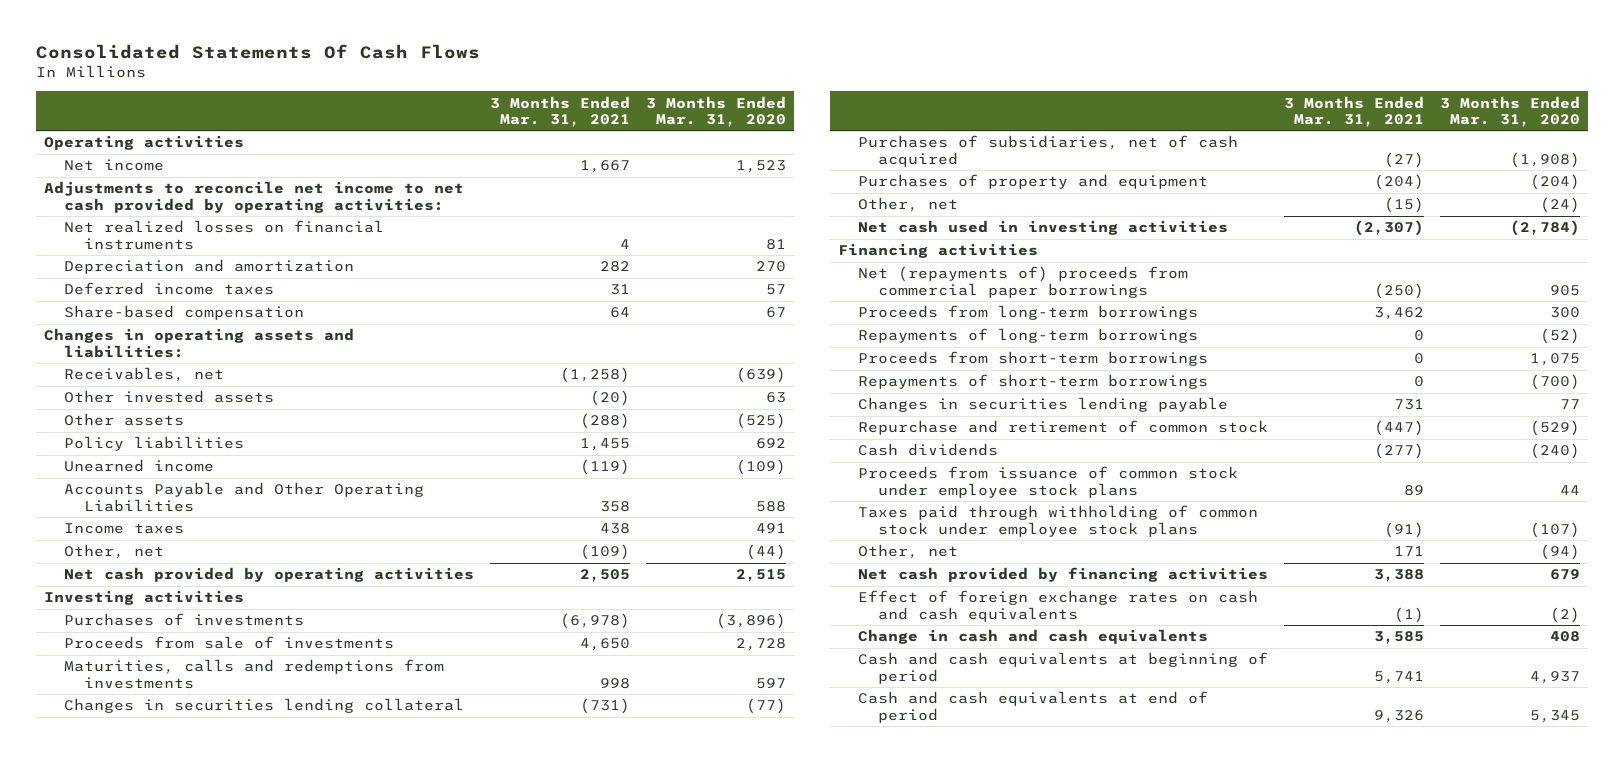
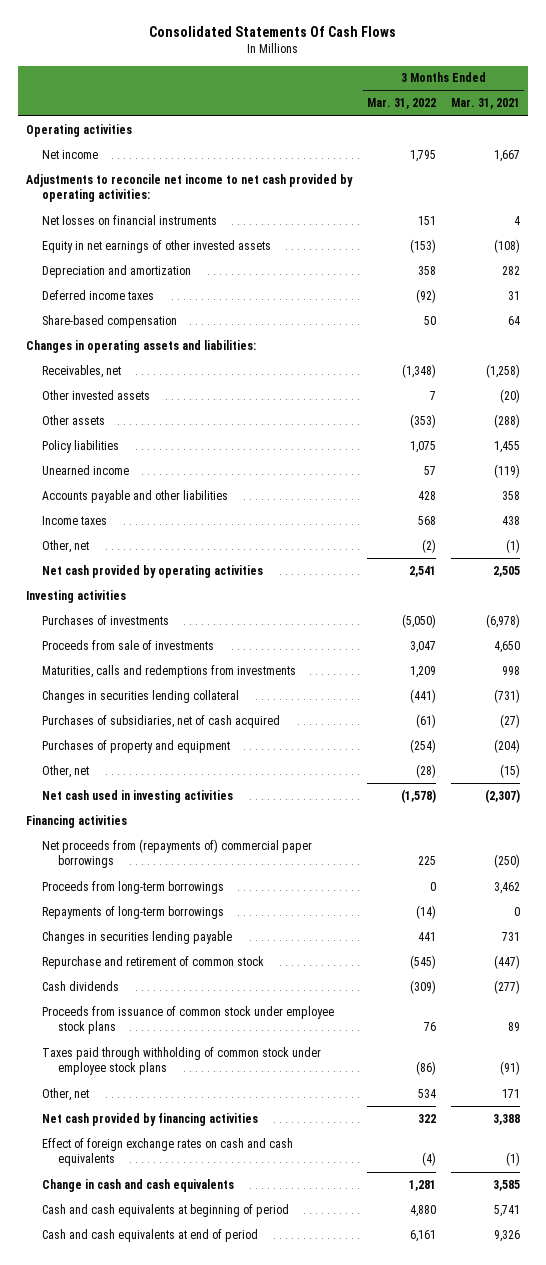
[646,95,787,128] 3 Months Ended Mar. 31, 2020 -> none
none -> [367,98,437,110] Mar. 31, 2022
[64,220,385,250] Net realized losses on financial instruments -> [42,214,218,225] Net losses on financial instruments
none -> [42,239,272,253] Equity in net earnings of other invested assets
[64,482,425,512] Accounts Payable and Other Operating Liabilities -> [42,489,229,503] Accounts payable and other liabilities
[580,544,631,561] (109) -> [506,538,521,553] (1)
[857,266,1188,298] Net (repayments of) proceeds from commercial paper borrowings -> [42,838,313,869] Net proceeds from (repayments of) commercial paper borrowings
[857,351,1208,367] Proceeds from short-term borrowings -> none
[857,374,1208,390] Repayments of short-term borrowings -> none

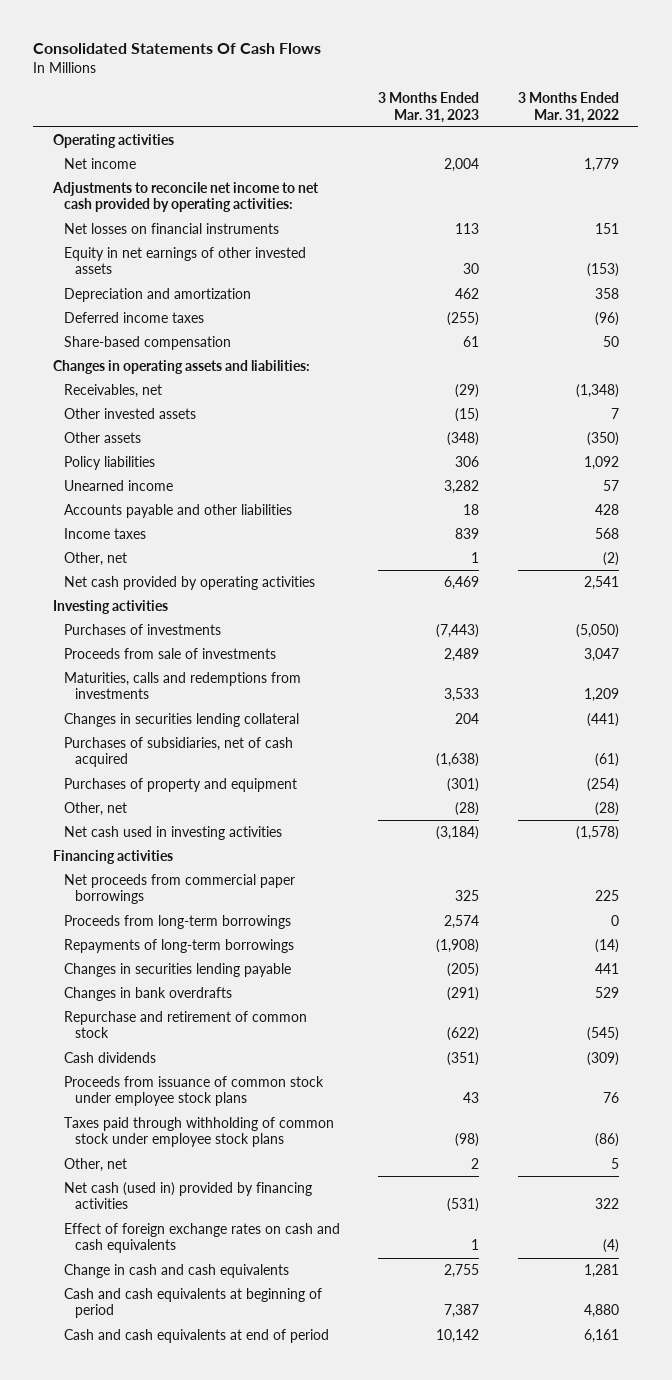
[451,98,521,110] Mar. 31, 2021 -> none
none -> [378,92,480,123] 3 Months Ended Mar. 31, 2023
[410,149,437,162] 1,795 -> [584,157,620,172] 1,779
[416,288,437,303] (92) -> [595,311,620,326] (96)
[410,413,437,428] (353) -> [587,431,620,446] (350)
[410,440,437,453] 1,075 -> [584,455,620,470] 1,092
[42,838,313,869] Net proceeds from (repayments of) commercial paper borrowings -> [63,873,295,905] Net proceeds from commercial paper borrowings
none -> [63,986,232,1001] Changes in bank overdrafts
[418,1088,437,1098] 534 -> [611,1157,620,1169] 5
[42,1112,259,1126] Net cash provided by financing activities -> [63,1181,312,1210] Net cash (used in) provided by financing activities

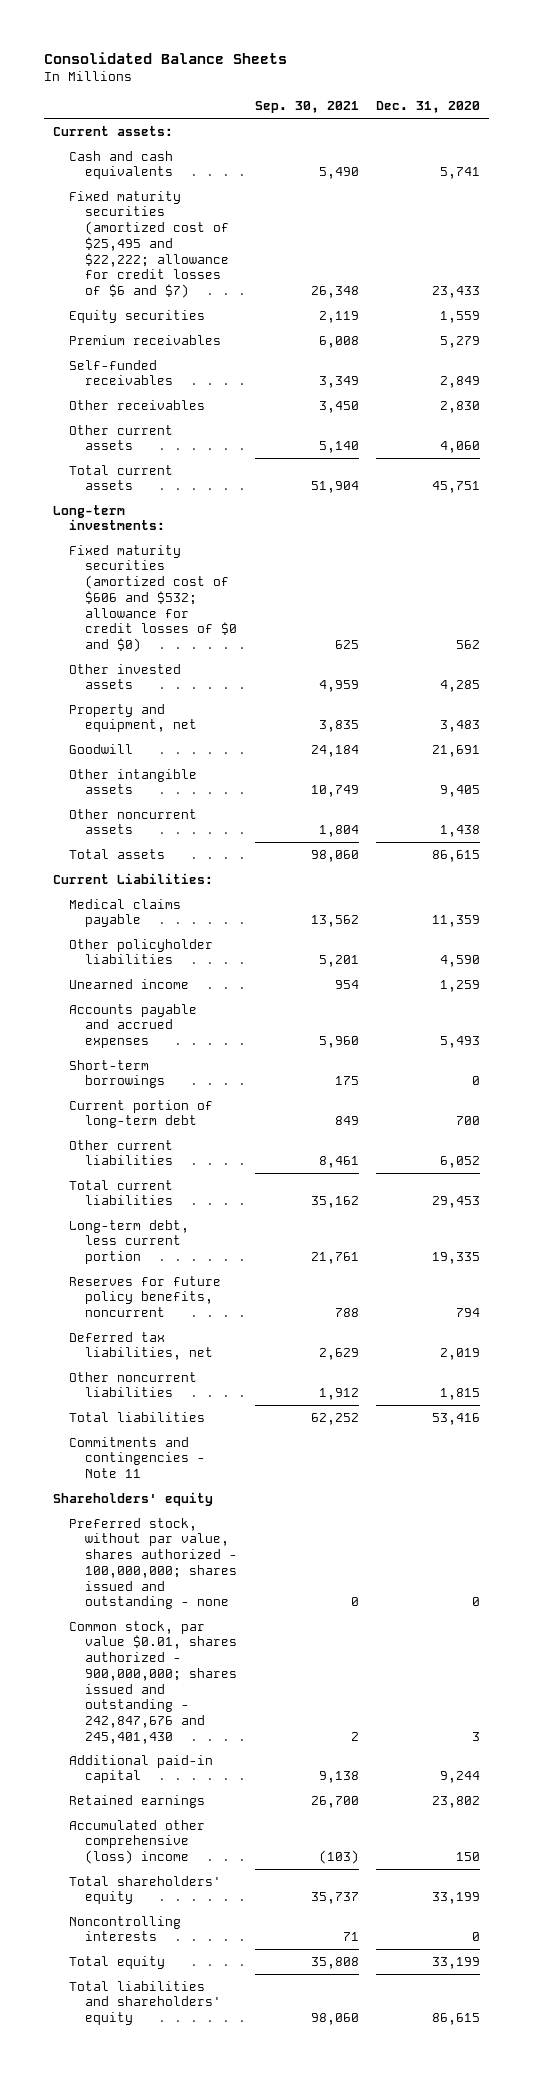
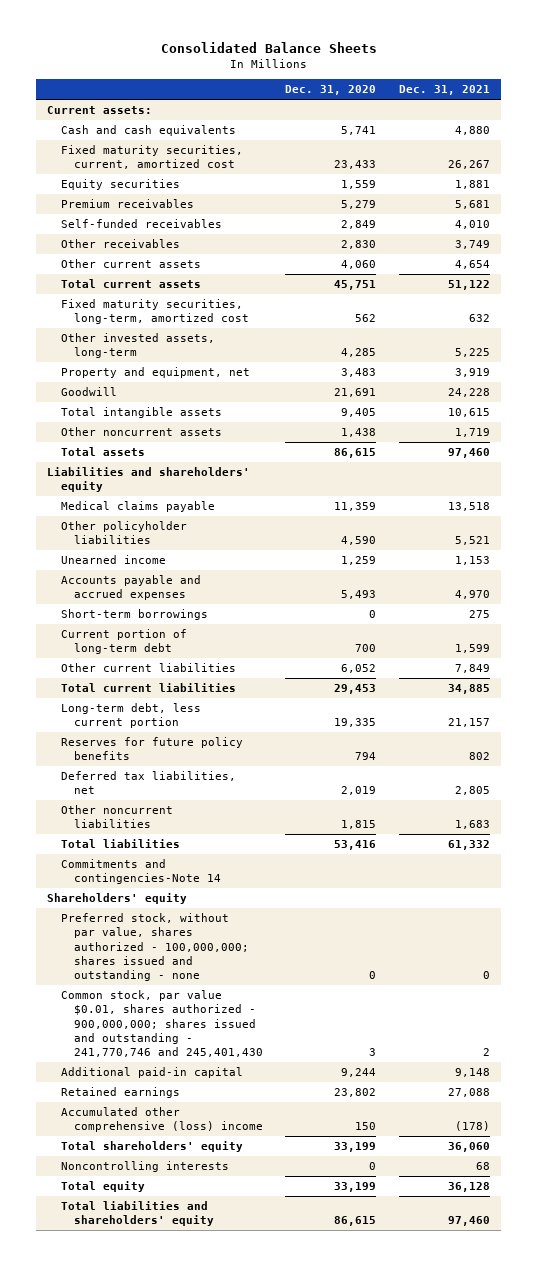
[254,101,359,114] Sep. 30, 2021 -> none
none -> [398,85,490,96] Dec. 31, 2021
[69,190,230,298] Fixed maturity securities (amortized cost of $25,495 and $22,222; allowance for credit losses of $6 and $7) -> [60,145,243,170] Fixed maturity securities, current, amortized cost
[52,504,166,531] Long-term investments: -> none
[69,544,238,652] Fixed maturity securities (amortized cost of $606 and $532; allowance for credit losses of $0 and $0) -> [60,299,250,325] Fixed maturity securities, long-term, amortized cost
[69,663,182,690] Other invested assets -> [60,333,215,359] Other invested assets, long-term
[69,768,198,795] Other intangible assets -> [60,407,222,419] Total intangible assets
[52,872,213,884] Current Liabilities: -> none
none -> [47,467,251,493] Liabilities and shareholders' equity
[69,1275,222,1318] Reserves for future policy benefits, noncurrent -> [60,737,243,761] Reserves for future policy benefits
[69,1436,206,1479] Commitments and contingencies - Note 11 -> [60,859,222,885] Commitments and contingencies-Note 14
[69,1620,238,1744] Common stock, par value $0.01, shares authorized - 900,000,000; shares issued and outstanding - 242,847,676 and 245,401,430 -> [60,990,264,1058] Common stock, par value $0.01, shares authorized - 900,000,000; shares issued and outstanding - 241,770,746 and 245,401,430

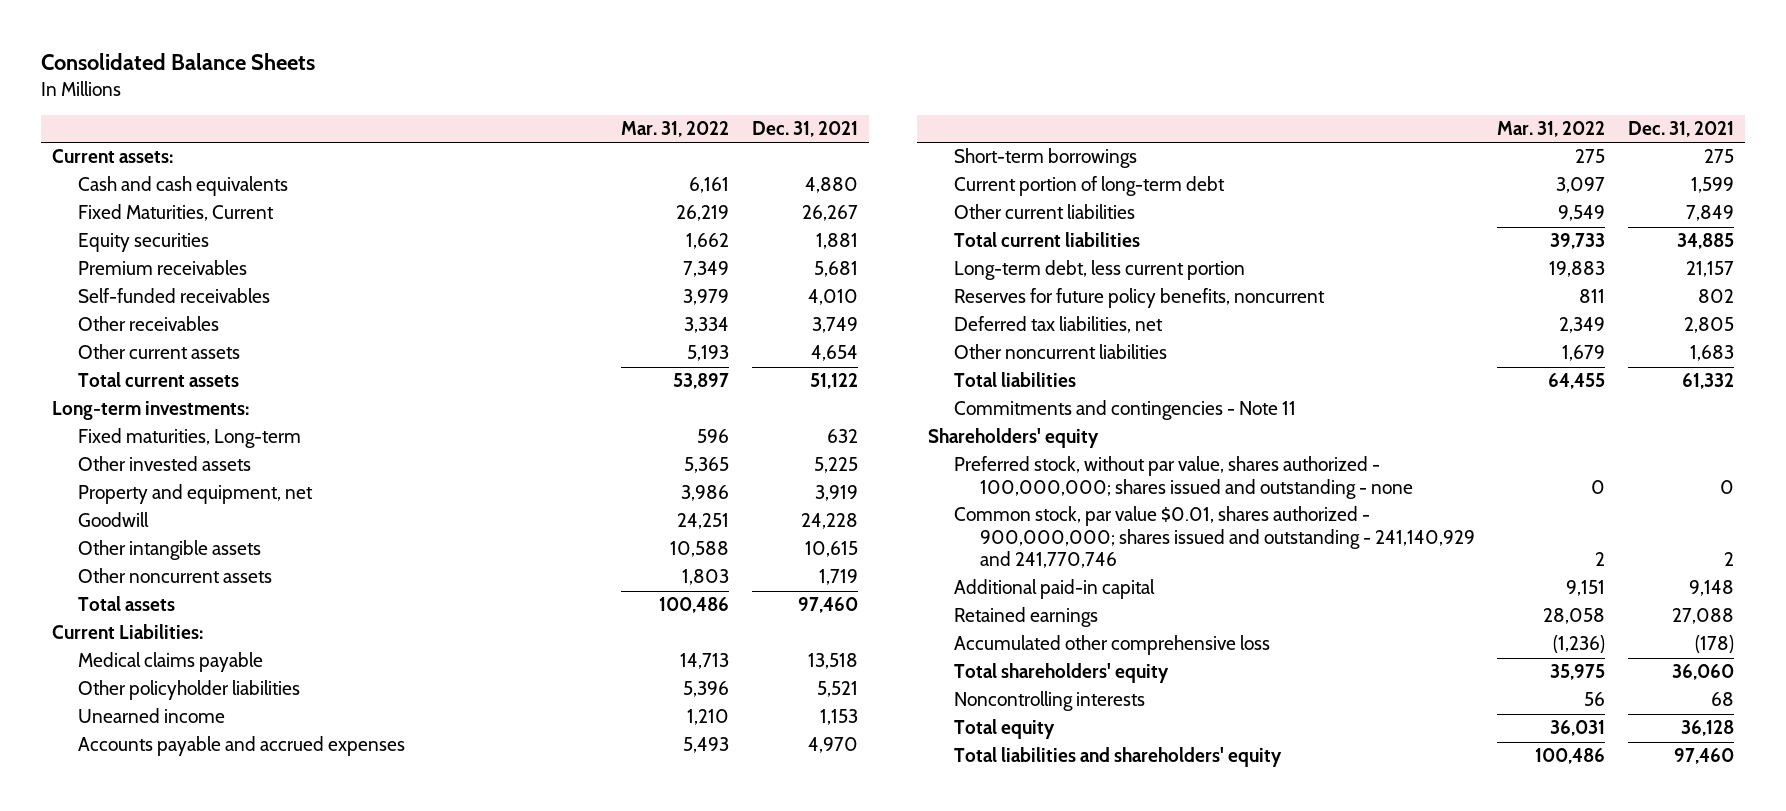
[285,85,377,96] Dec. 31, 2020 -> none
none -> [621,121,730,138] Mar. 31, 2022
[60,145,243,170] Fixed maturity securities, current, amortized cost -> [77,204,274,222] Fixed Maturities, Current
none -> [51,401,249,421] Long-term investments:
[60,299,250,325] Fixed maturity securities, long-term, amortized cost -> [77,428,301,449] Fixed maturities, Long-term
[60,333,215,359] Other invested assets, long-term -> [77,456,251,472] Other invested assets
[60,407,222,419] Total intangible assets -> [77,540,261,561] Other intangible assets
[47,467,251,493] Liabilities and shareholders' equity -> none
none -> [51,624,203,640] Current Liabilities:
[60,737,243,761] Reserves for future policy benefits -> [953,288,1325,309] Reserves for future policy benefits, noncurrent
[60,859,222,885] Commitments and contingencies-Note 14 -> [953,400,1296,421] Commitments and contingencies - Note 11
[60,990,264,1058] Common stock, par value $0.01, shares authorized - 900,000,000; shares issued and outstanding - 241,770,746 and 245,401,430 -> [953,506,1475,569] Common stock, par value $0.01, shares authorized - 900,000,000; shares issued and outstanding - 241,140,929 and 241,770,746
[60,1107,264,1133] Accumulated other comprehensive (loss) income -> [953,635,1270,656] Accumulated other comprehensive loss

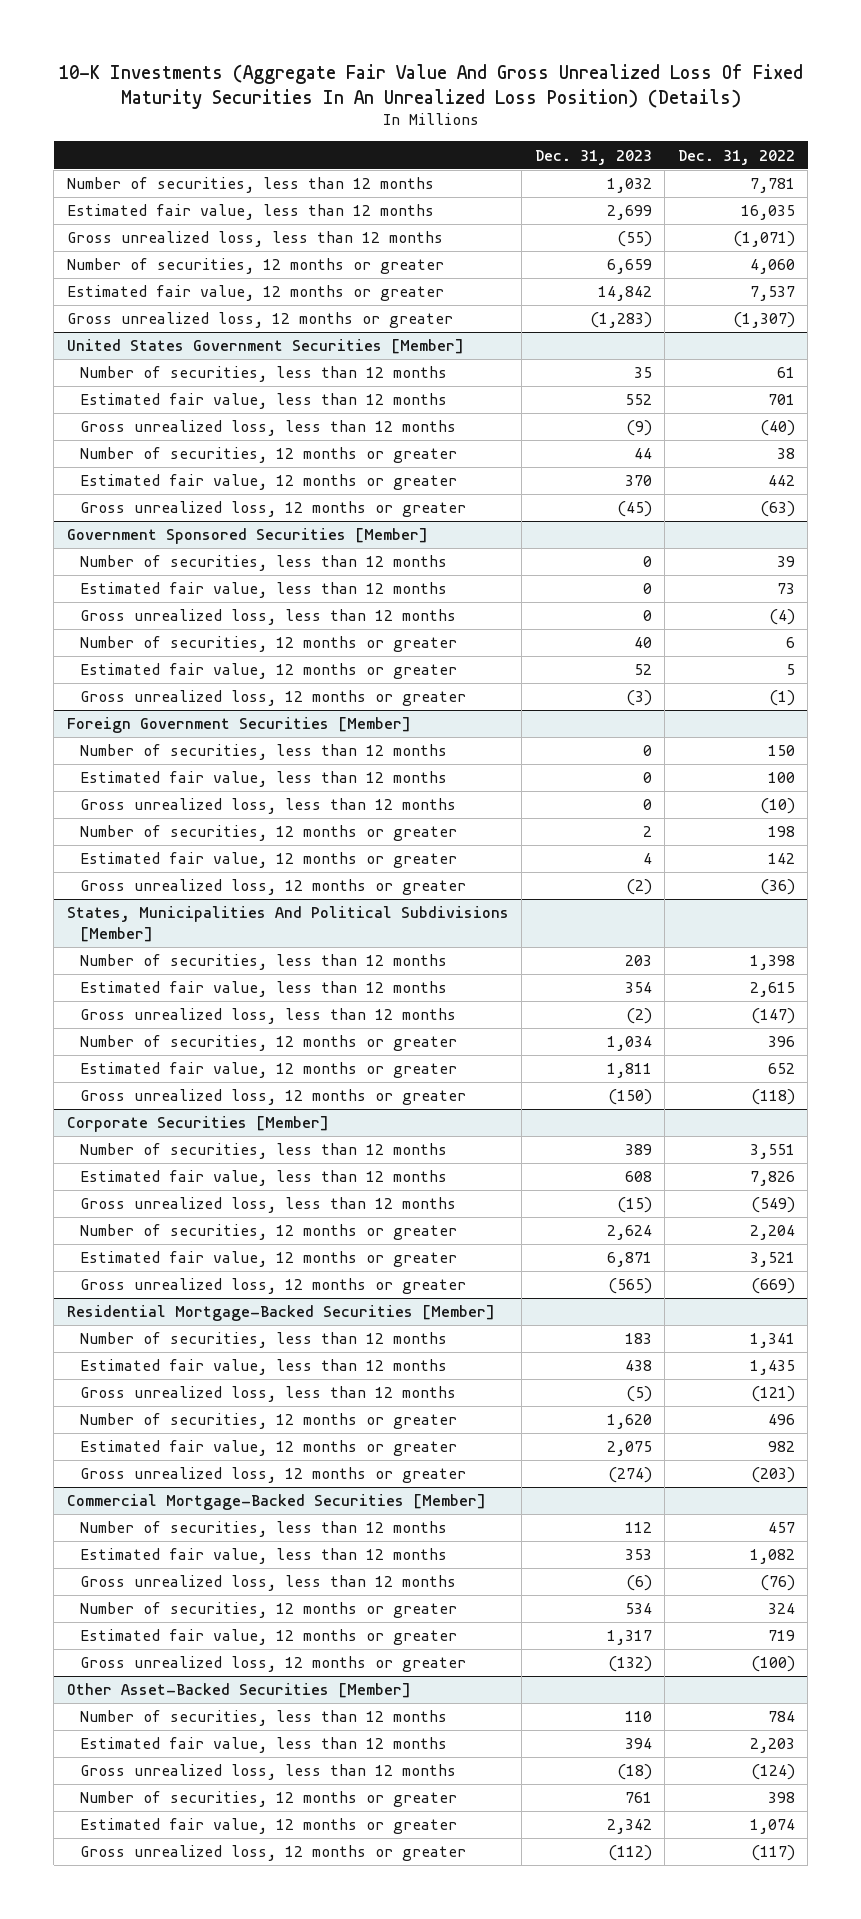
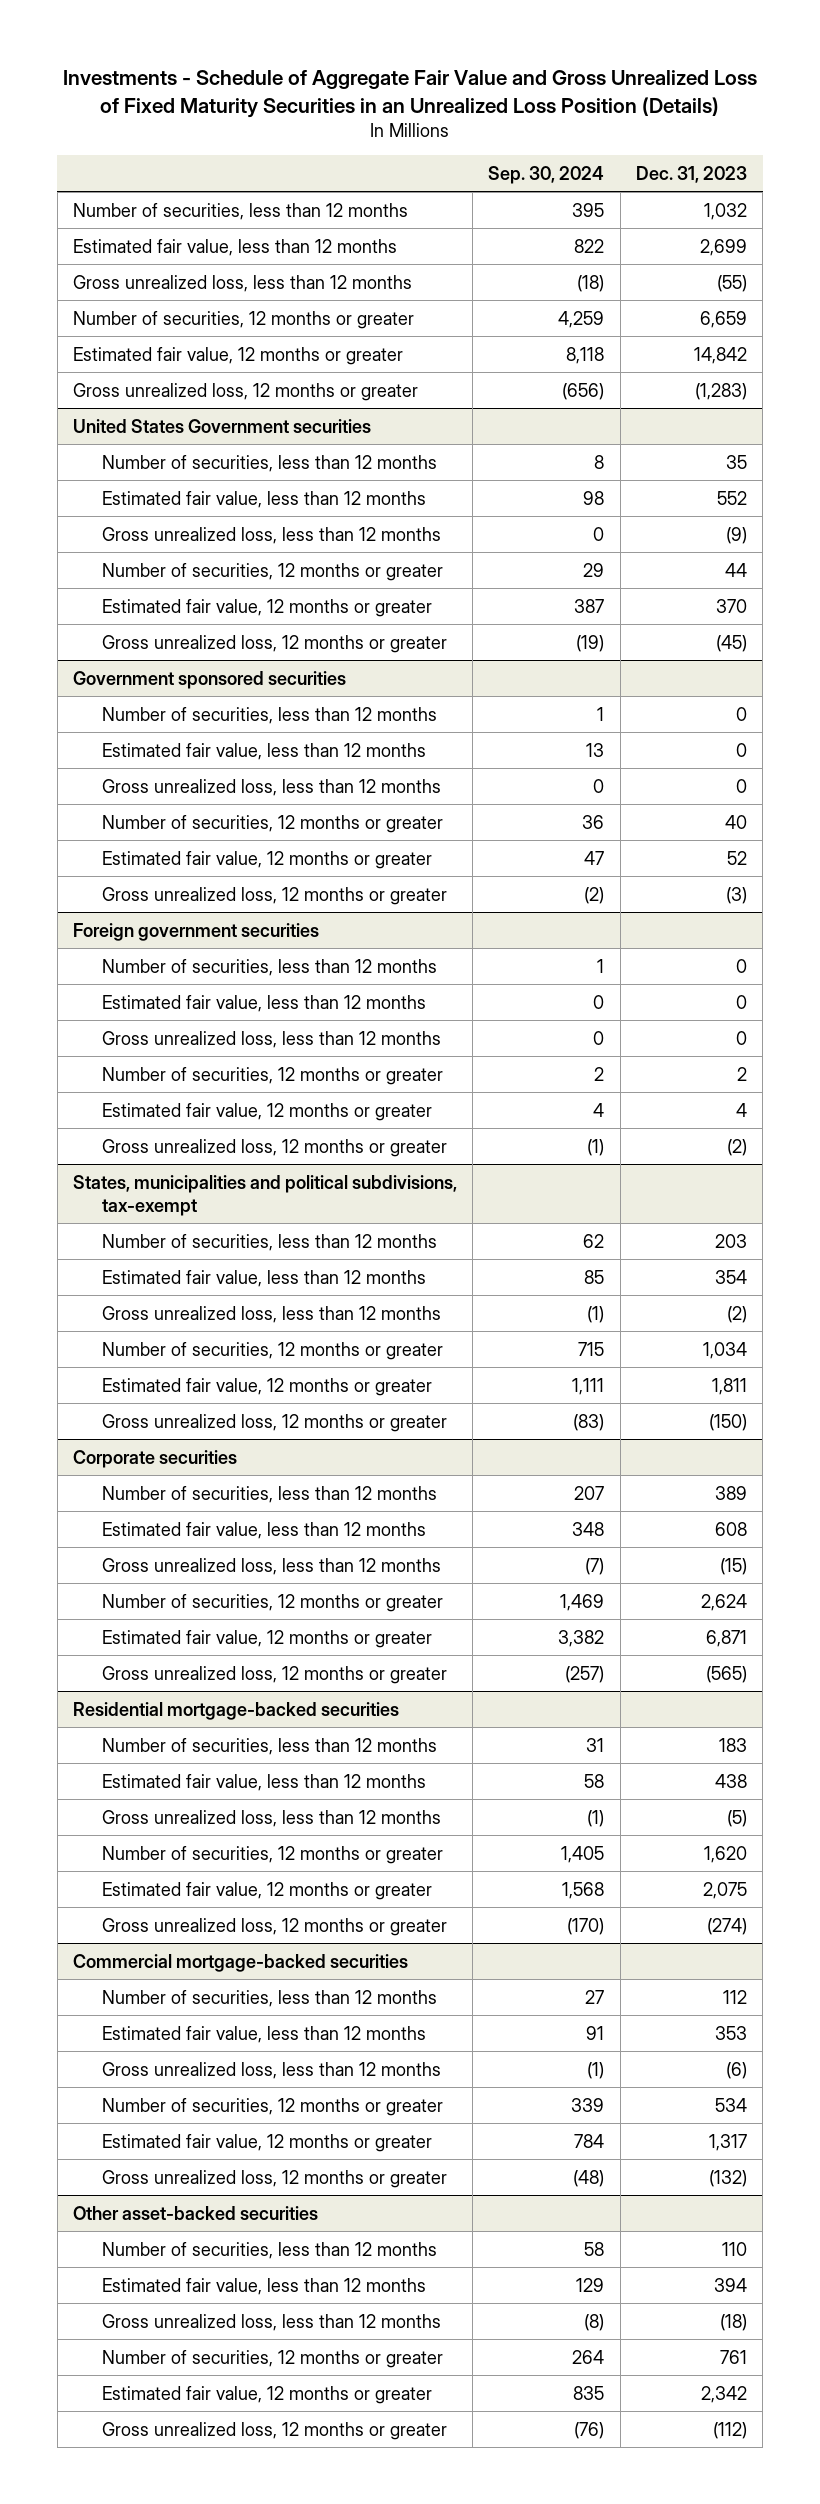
[58,63,803,109] 10-K Investments (Aggregate Fair Value And Gross Unrealized Loss Of Fixed Maturity Securities In An Unrealized Loss Position) (Details) -> [62,70,757,119] Investments - Schedule of Aggregate Fair Value and Gross Unrealized Loss of Fixed Maturity Securities in an Unrealized Loss Position (Details)
[677,149,795,165] Dec. 31, 2022 -> none
none -> [488,165,605,184] Sep. 30, 2024
[66,339,464,355] United States Government Securities [Member] -> [72,418,371,433] United States Government securities
[66,528,428,545] Government Sponsored Securities [Member] -> [72,670,346,689] Government sponsored securities
[66,717,411,734] Foreign Government Securities [Member] -> [72,922,319,941] Foreign government securities
[66,906,509,943] States, Municipalities And Political Subdivisions [Member] -> [72,1174,457,1216] States, municipalities and political subdivisions, tax-exempt
[66,1116,329,1133] Corporate Securities [Member] -> [72,1449,237,1468] Corporate securities
[66,1305,495,1322] Residential Mortgage-Backed Securities [Member] -> [72,1701,399,1720] Residential mortgage-backed securities
[66,1494,486,1511] Commercial Mortgage-Backed Securities [Member] -> [72,1953,408,1972] Commercial mortgage-backed securities
[66,1683,411,1699] Other Asset-Backed Securities [Member] -> [72,2205,318,2220] Other asset-backed securities

